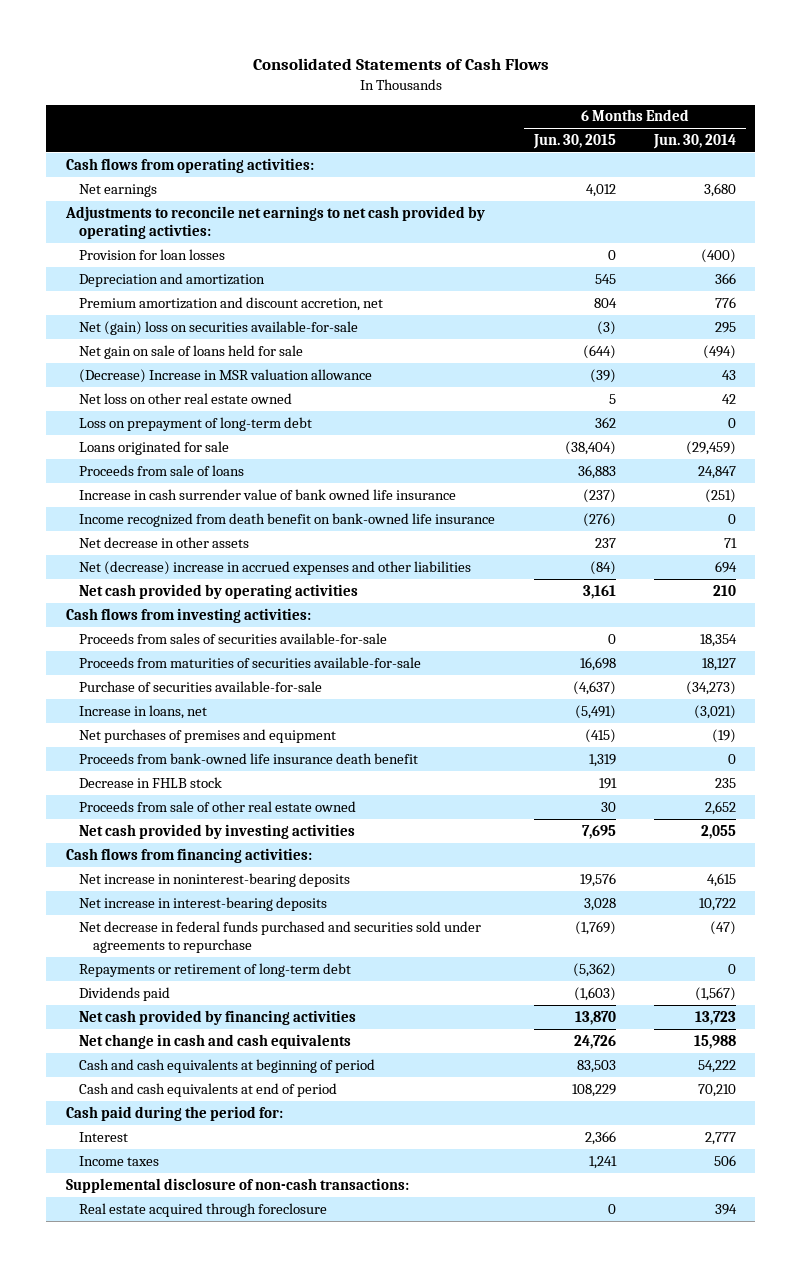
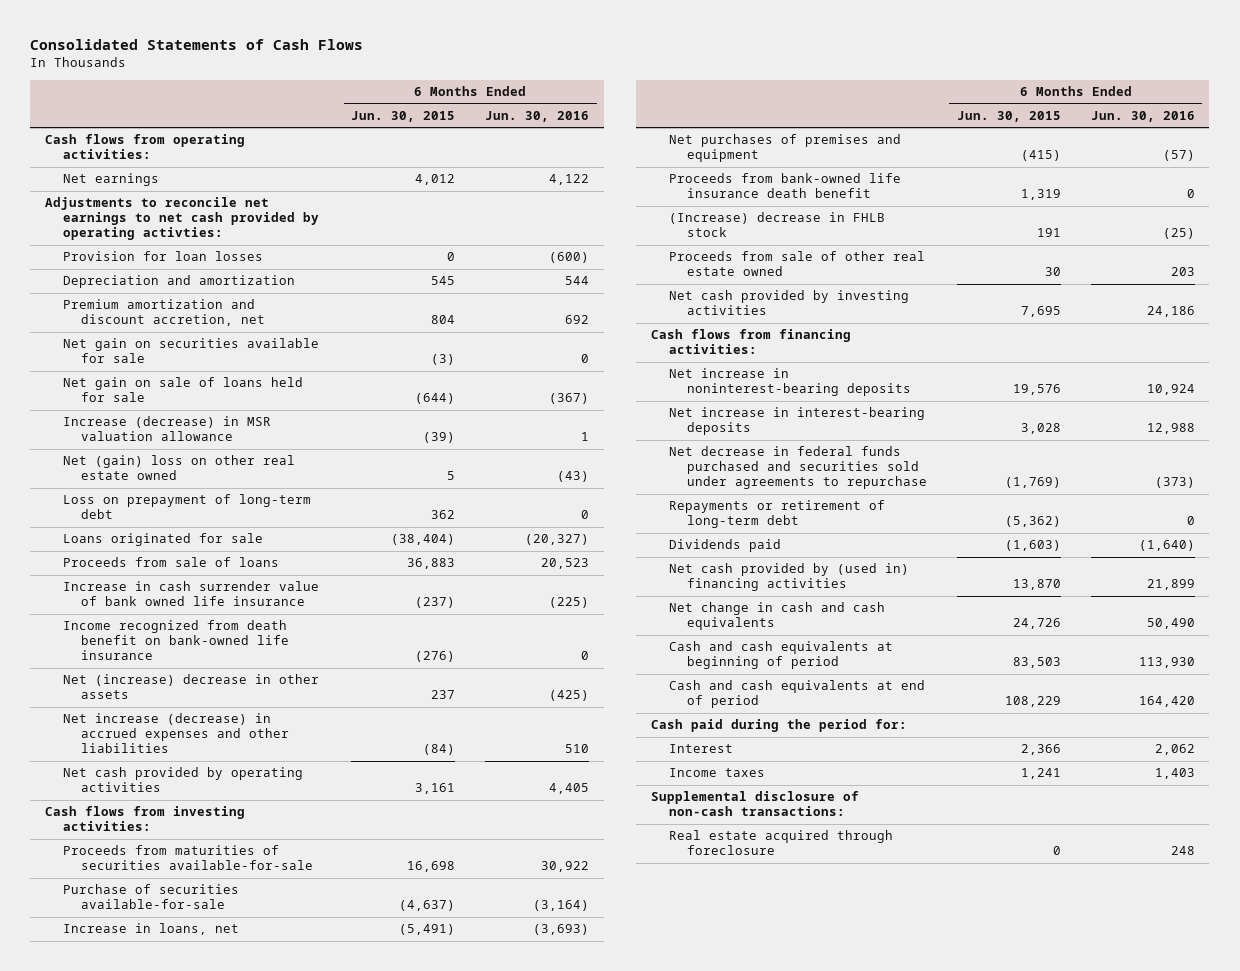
[653,134,737,150] Jun. 30, 2014 -> none
none -> [485,111,590,123] Jun. 30, 2016
[79,320,359,335] Net (gain) loss on securities available-for-sale -> [63,338,320,364] Net gain on securities available for sale
[79,368,373,383] (Decrease) Increase in MSR valuation allowance -> [63,416,272,442] Increase (decrease) in MSR valuation allowance
[79,392,293,404] Net loss on other real estate owned -> [63,455,296,481] Net (gain) loss on other real estate owned
[79,536,250,548] Net decrease in other assets -> [63,674,320,700] Net (increase) decrease in other assets
[79,560,472,575] Net (decrease) increase in accrued expenses and other liabilities -> [63,713,290,754] Net increase (decrease) in accrued expenses and other liabilities
[79,632,388,644] Proceeds from sales of securities available-for-sale -> none
[79,776,223,788] Decrease in FHLB stock -> [668,212,885,238] (Increase) decrease in FHLB stock
[79,1009,357,1025] Net cash provided by financing activities -> [668,563,909,592] Net cash provided by (used in) financing activities

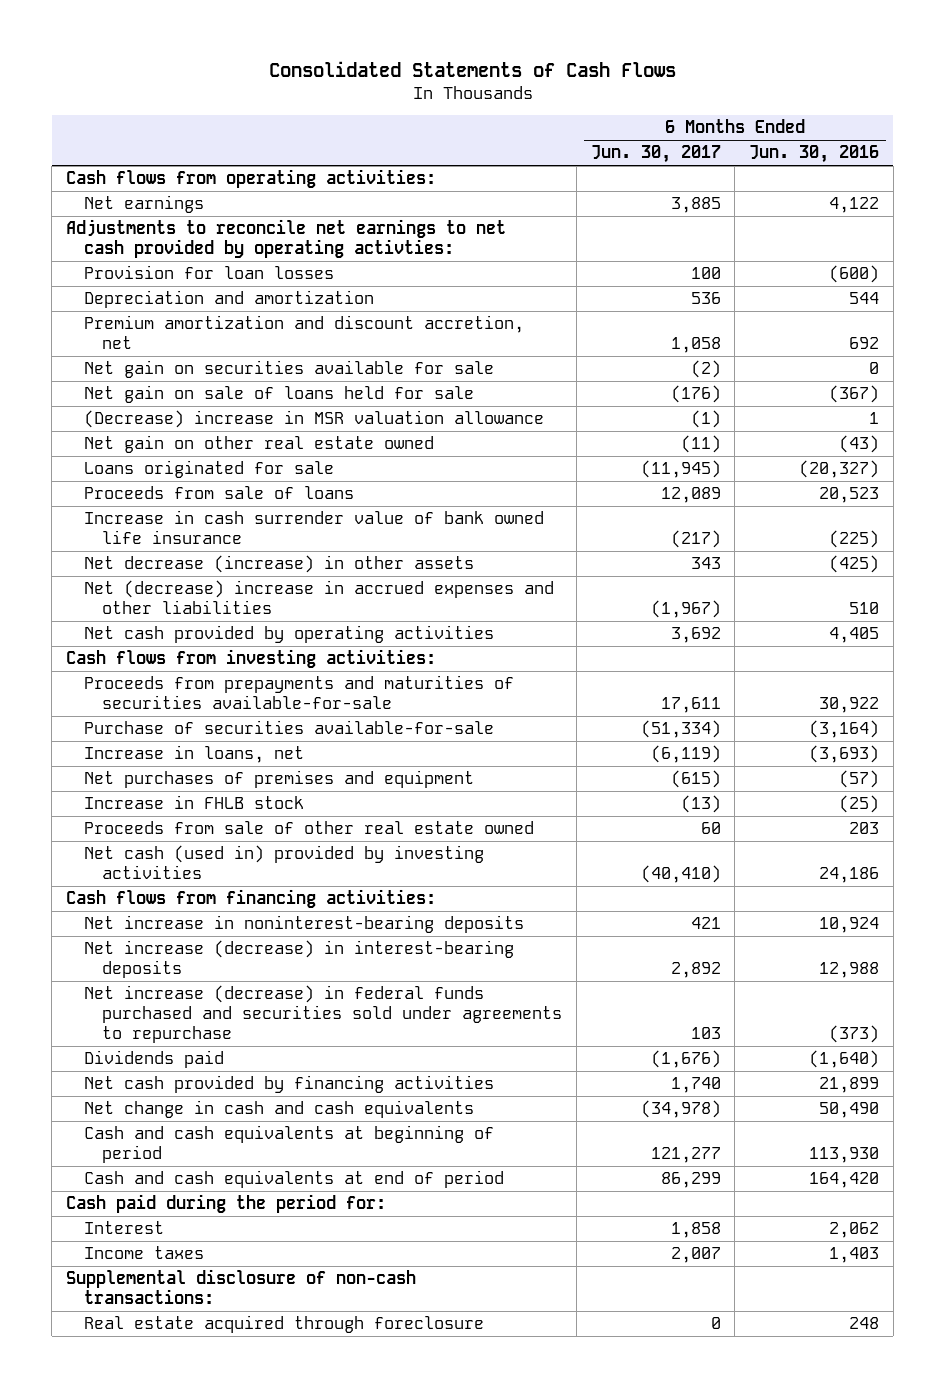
[351,111,456,123] Jun. 30, 2015 -> none
none -> [590,145,721,164] Jun. 30, 2017
[63,494,312,520] Loss on prepayment of long-term debt -> none
[63,416,272,442] Increase (decrease) in MSR valuation allowance -> [84,410,545,429] (Decrease) increase in MSR valuation allowance
[63,455,296,481] Net (gain) loss on other real estate owned -> [84,435,435,454] Net gain on other real estate owned
[63,620,290,661] Income recognized from death benefit on bank-owned life insurance -> none
[63,674,320,700] Net (increase) decrease in other assets -> [84,555,475,574] Net decrease (increase) in other assets
[63,713,290,754] Net increase (decrease) in accrued expenses and other liabilities -> [84,580,555,615] Net (decrease) increase in accrued expenses and other liabilities
[63,845,314,871] Proceeds from maturities of securities available-for-sale -> [84,675,515,710] Proceeds from prepayments and maturities of securities available-for-sale
[668,173,901,199] Proceeds from bank-owned life insurance death benefit -> none
[668,212,885,238] (Increase) decrease in FHLB stock -> [84,795,305,810] Increase in FHLB stock
[668,290,909,316] Net cash provided by investing activities -> [84,845,485,880] Net cash (used in) provided by investing activities
[668,500,885,529] Repayments or retirement of long-term debt -> none
[668,407,925,436] Net increase in interest-bearing deposits -> [84,940,515,979] Net increase (decrease) in interest-bearing deposits
[668,446,927,490] Net decrease in federal funds purchased and securities sold under agreements to repurchase -> [84,985,563,1044] Net increase (decrease) in federal funds purchased and securities sold under agreements to repurchase
[668,563,909,592] Net cash provided by (used in) financing activities -> [84,1075,495,1094] Net cash provided by financing activities

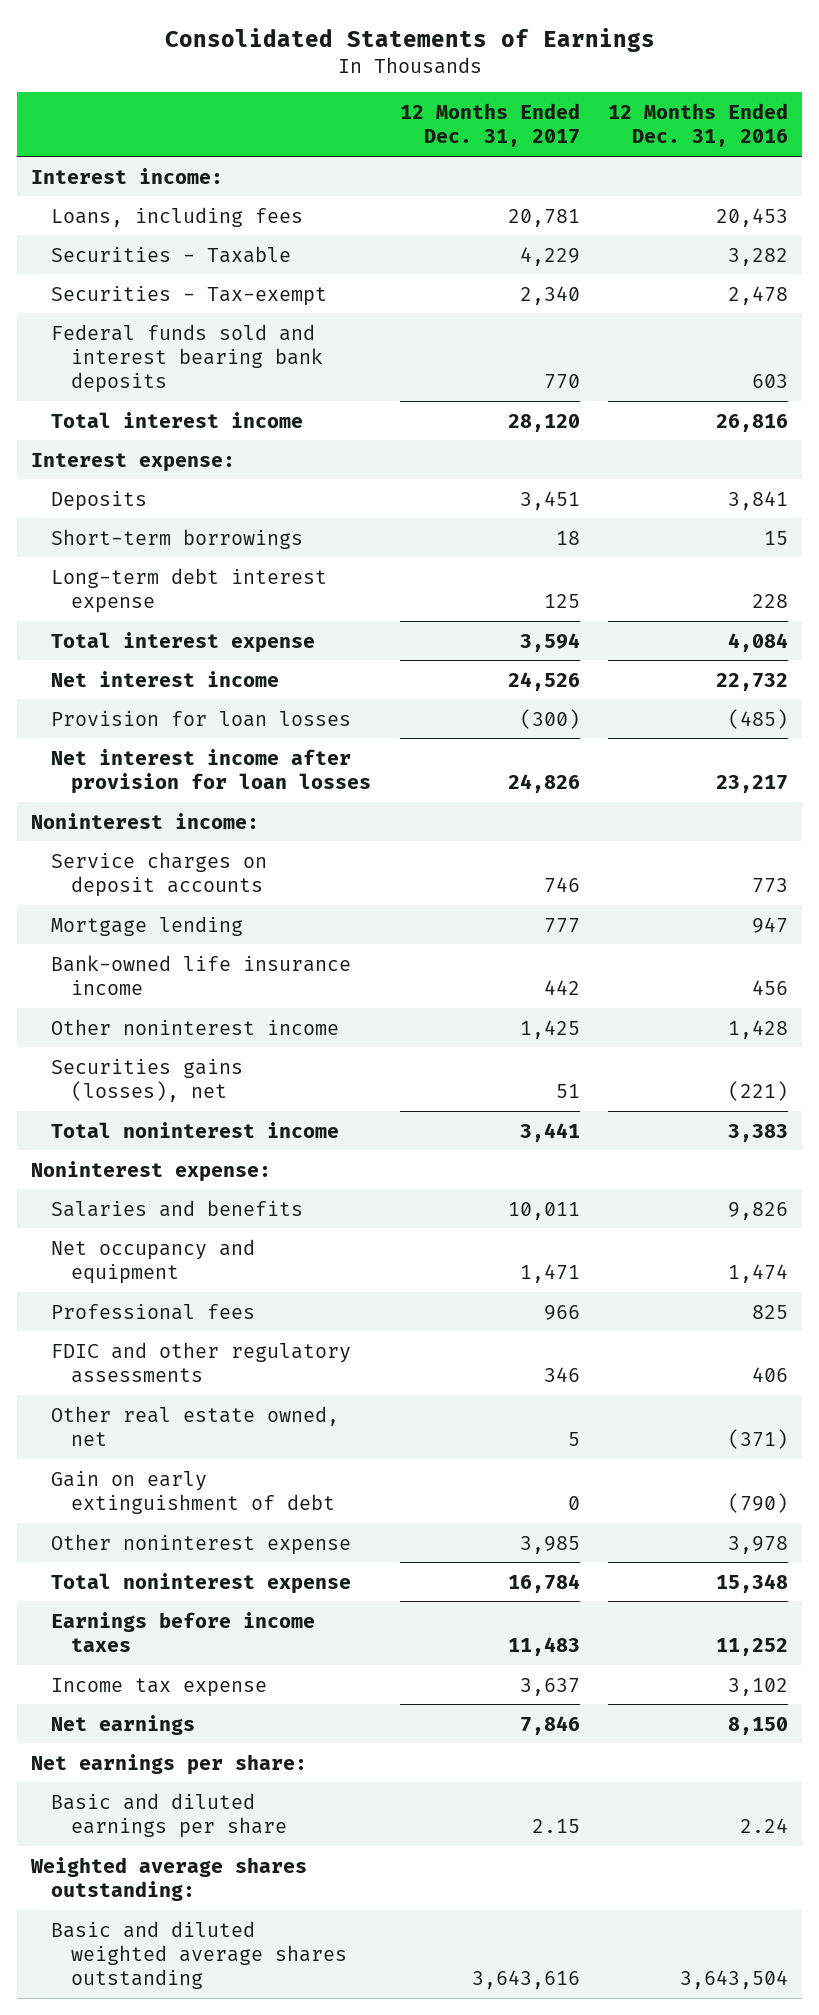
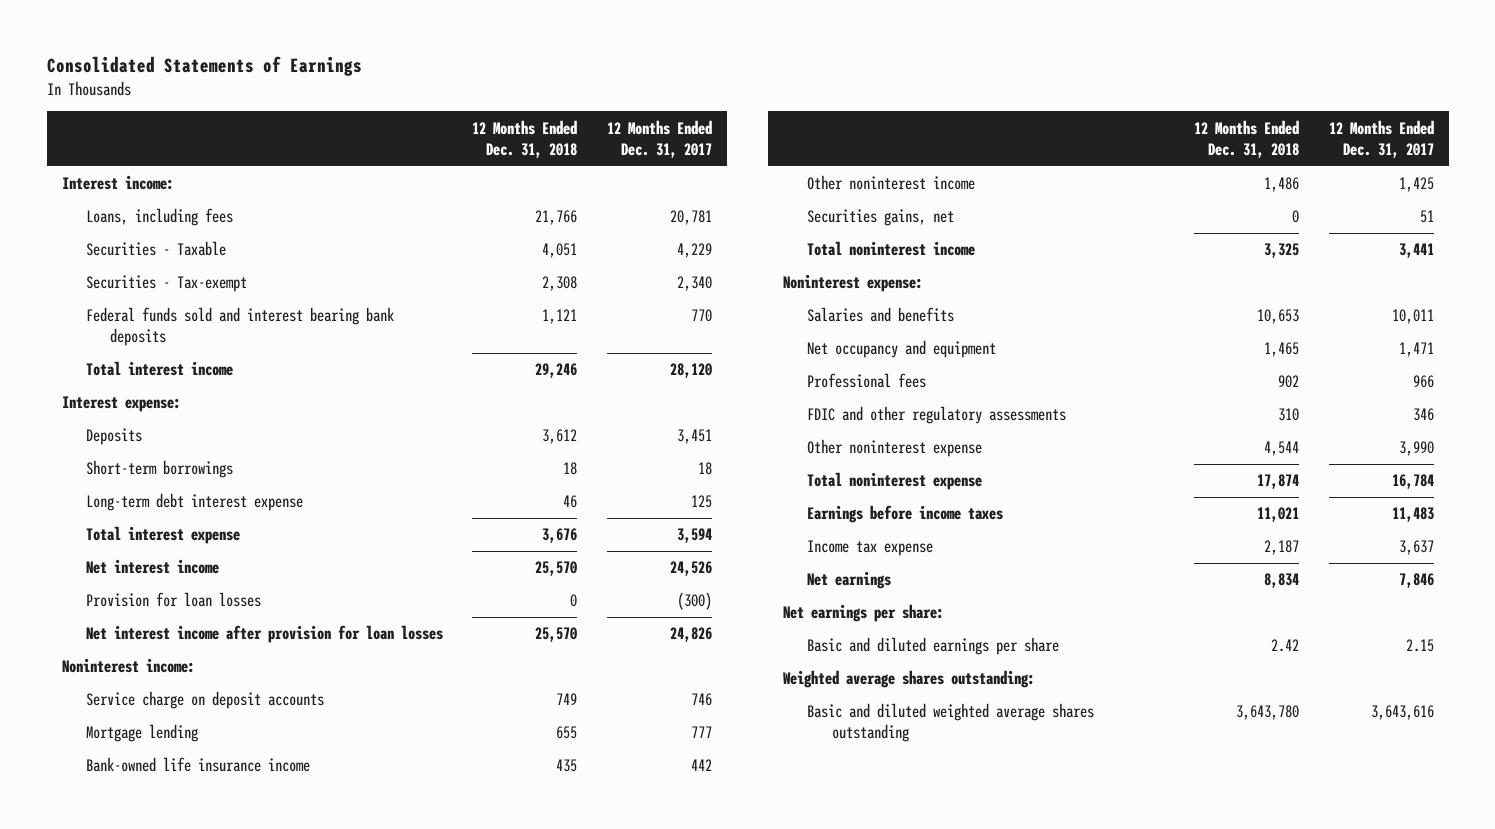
[608,102,789,148] 12 Months Ended Dec. 31, 2016 -> none
none -> [472,119,578,158] 12 Months Ended Dec. 31, 2018
[51,851,268,897] Service charges on deposit accounts -> [85,691,324,710] Service charge on deposit accounts
[51,1058,244,1102] Securities gains (losses), net -> [807,209,955,227] Securities gains, net
[51,1405,340,1446] Other real estate owned, net -> none
[51,1470,335,1514] Gain on early extinguishment of debt -> none
[519,1535,580,1554] 3,985 -> [1398,441,1434,457] 3,990

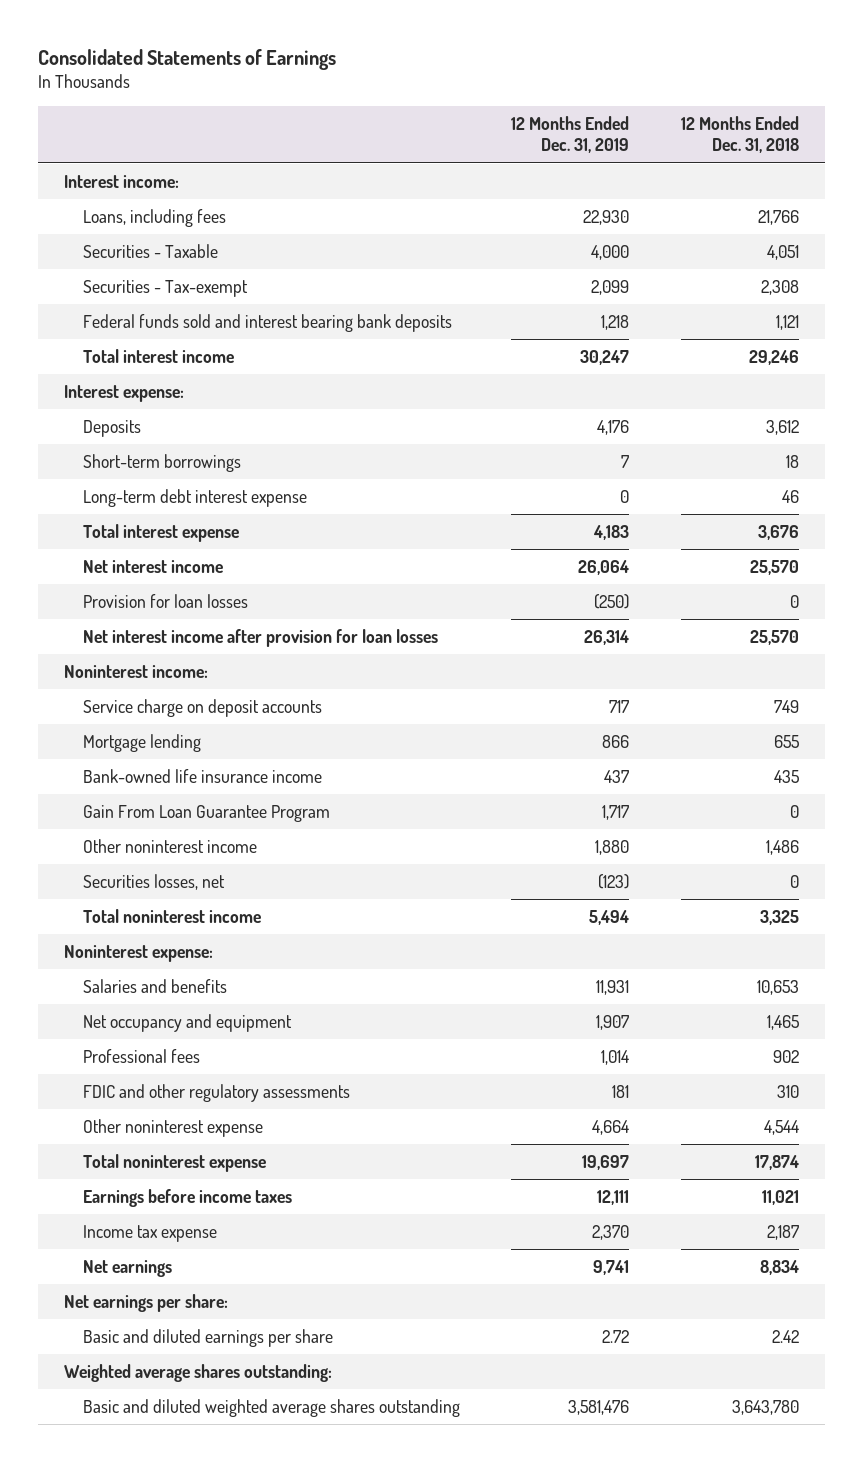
[607,119,713,158] 12 Months Ended Dec. 31, 2017 -> none
none -> [511,115,630,154] 12 Months Ended Dec. 31, 2019
none -> [82,804,330,822] Gain From Loan Guarantee Program
[807,209,955,227] Securities gains, net -> [82,873,225,890] Securities losses, net

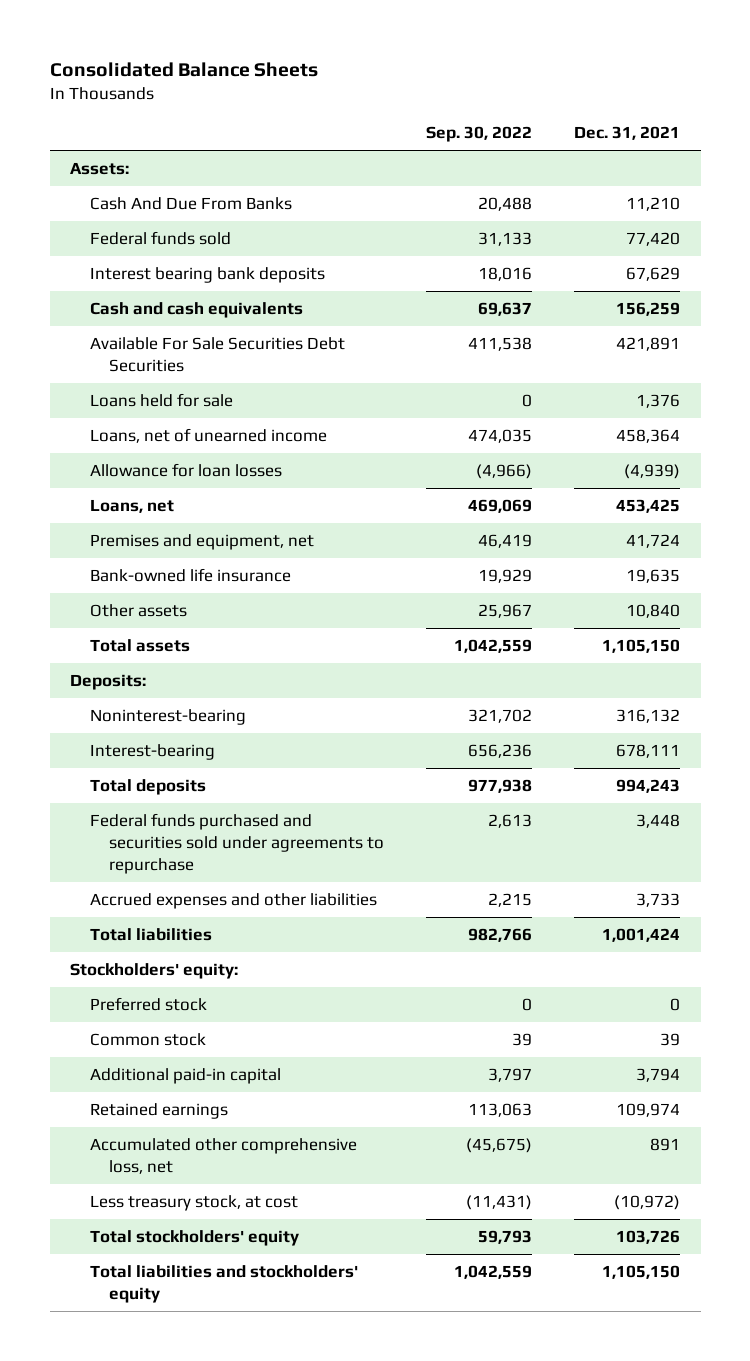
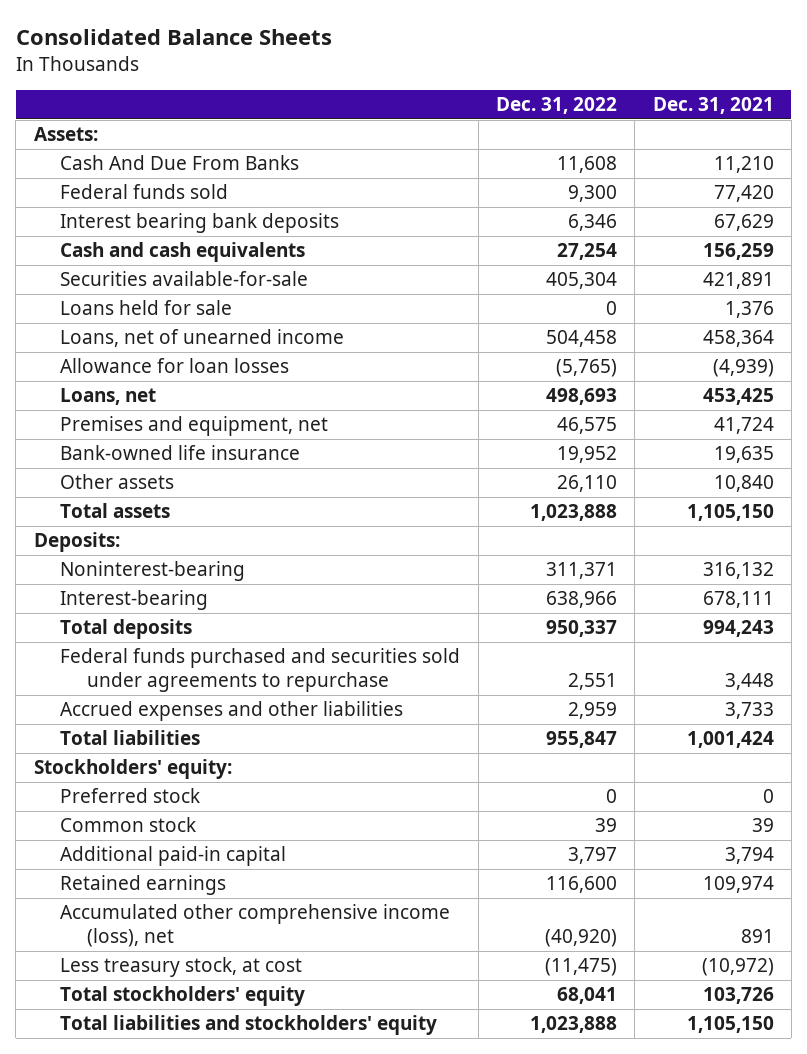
[426,126,533,143] Sep. 30, 2022 -> none
none -> [495,97,617,115] Dec. 31, 2022
[89,336,345,372] Available For Sale Securities Debt Securities -> [60,271,309,287] Securities available-for-sale
[89,1137,357,1174] Accumulated other comprehensive loss, net -> [60,904,451,948] Accumulated other comprehensive income (loss), net

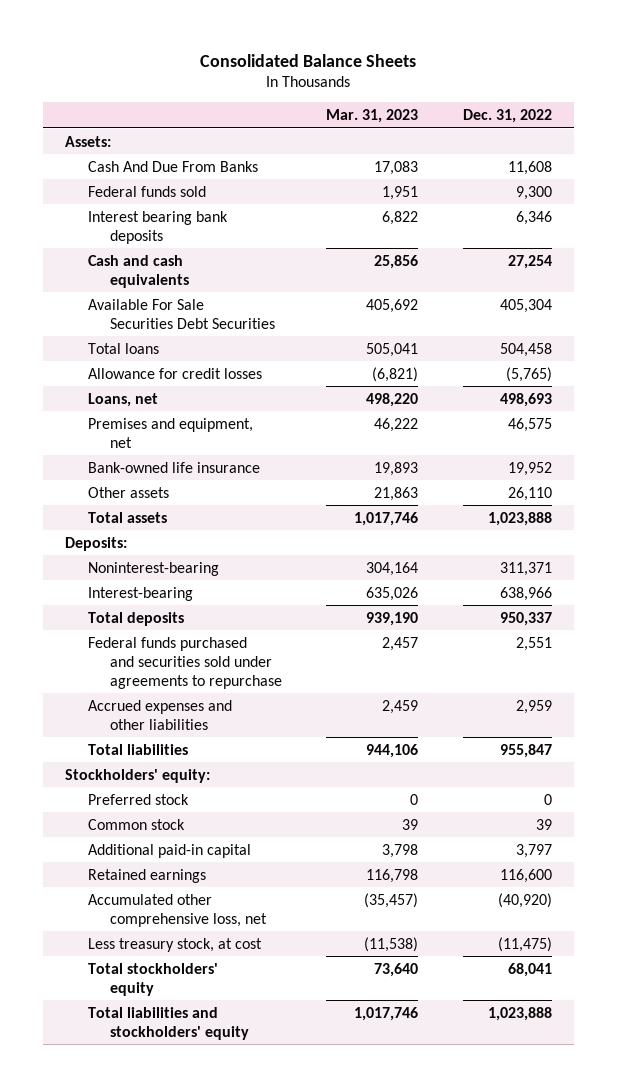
[652,97,774,115] Dec. 31, 2021 -> none
none -> [326,108,419,123] Mar. 31, 2023
[60,300,233,316] Loans held for sale -> none
[60,271,309,287] Securities available-for-sale -> [87,298,276,329] Available For Sale Securities Debt Securities
[60,329,345,348] Loans, net of unearned income -> [87,342,159,354] Total loans
[60,358,290,374] Allowance for loan losses -> [87,367,262,379] Allowance for credit losses
[60,904,451,948] Accumulated other comprehensive income (loss), net -> [87,893,268,927] Accumulated other comprehensive loss, net

